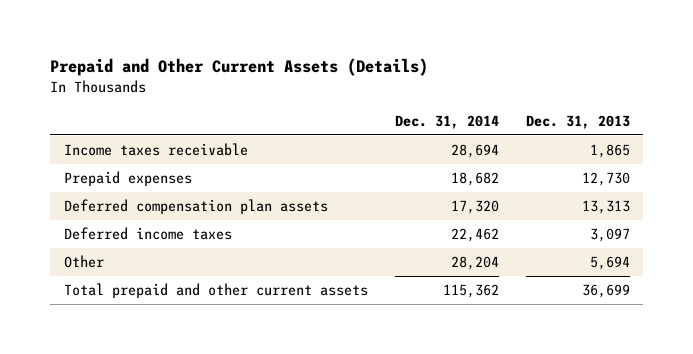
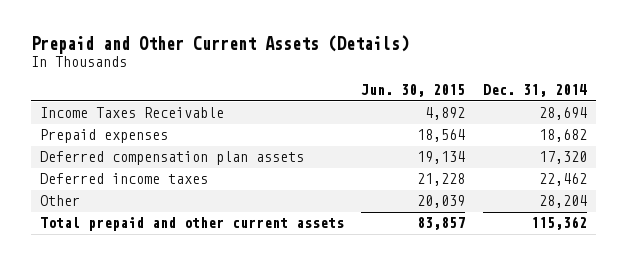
[525,114,630,129] Dec. 31, 2013 -> none
none -> [361,84,466,98] Jun. 30, 2015
[63,143,248,157] Income taxes receivable -> [39,107,224,119] Income Taxes Receivable

